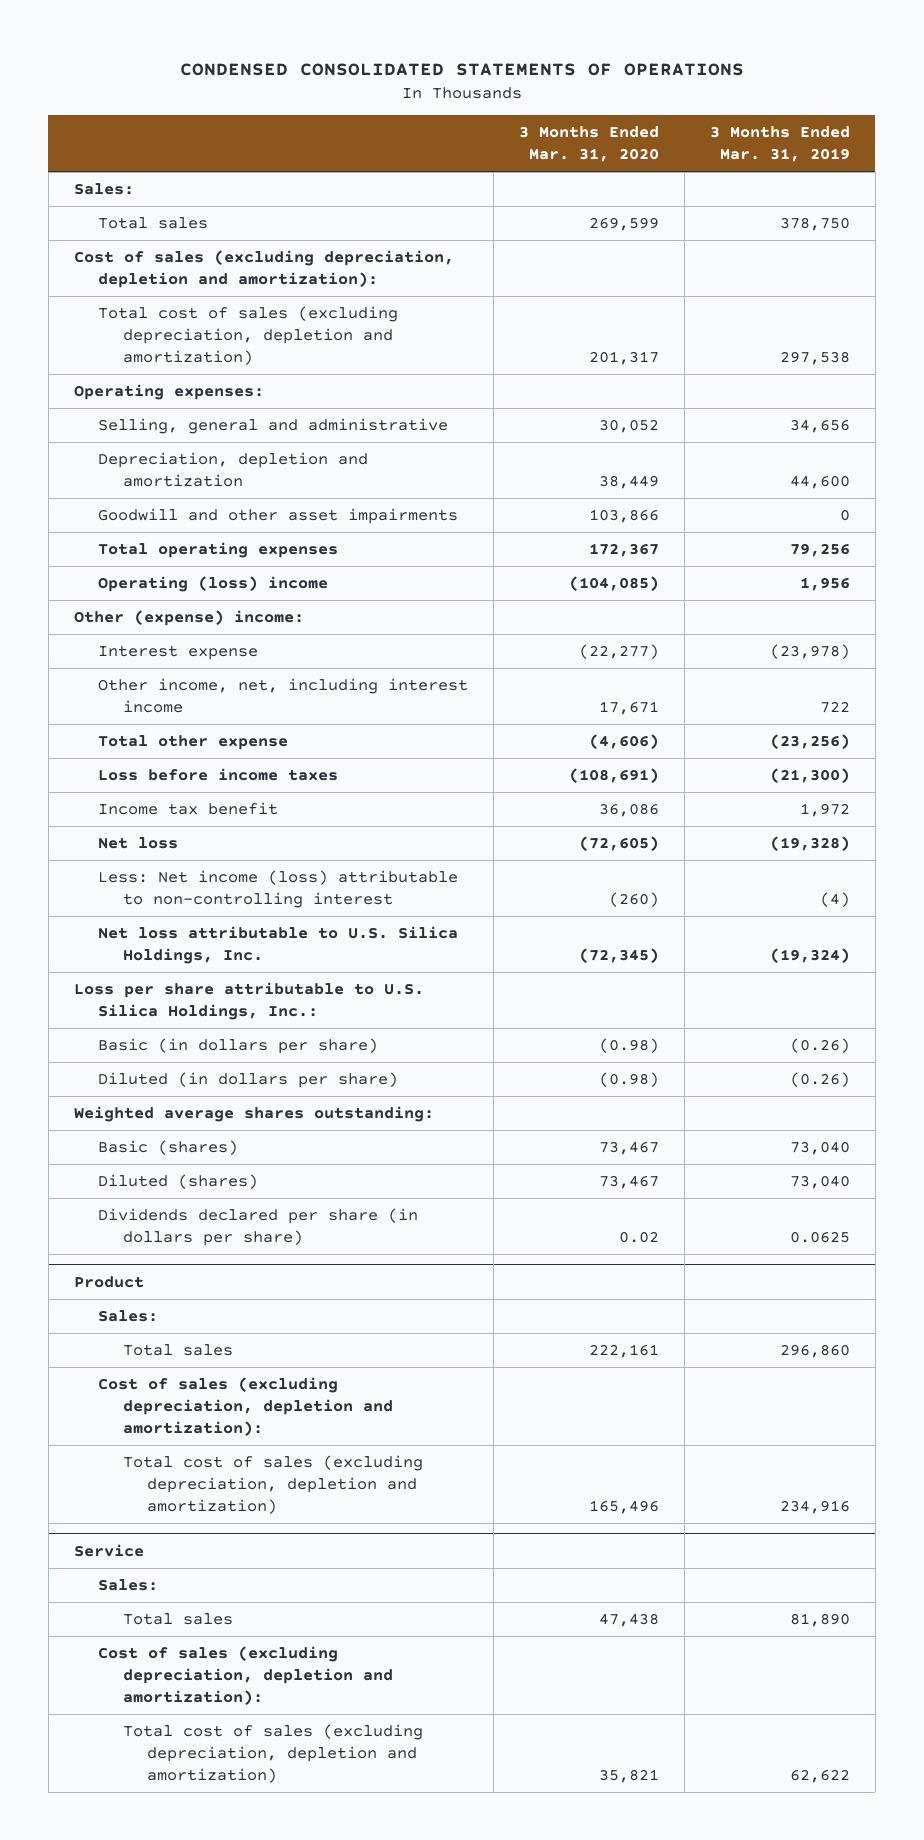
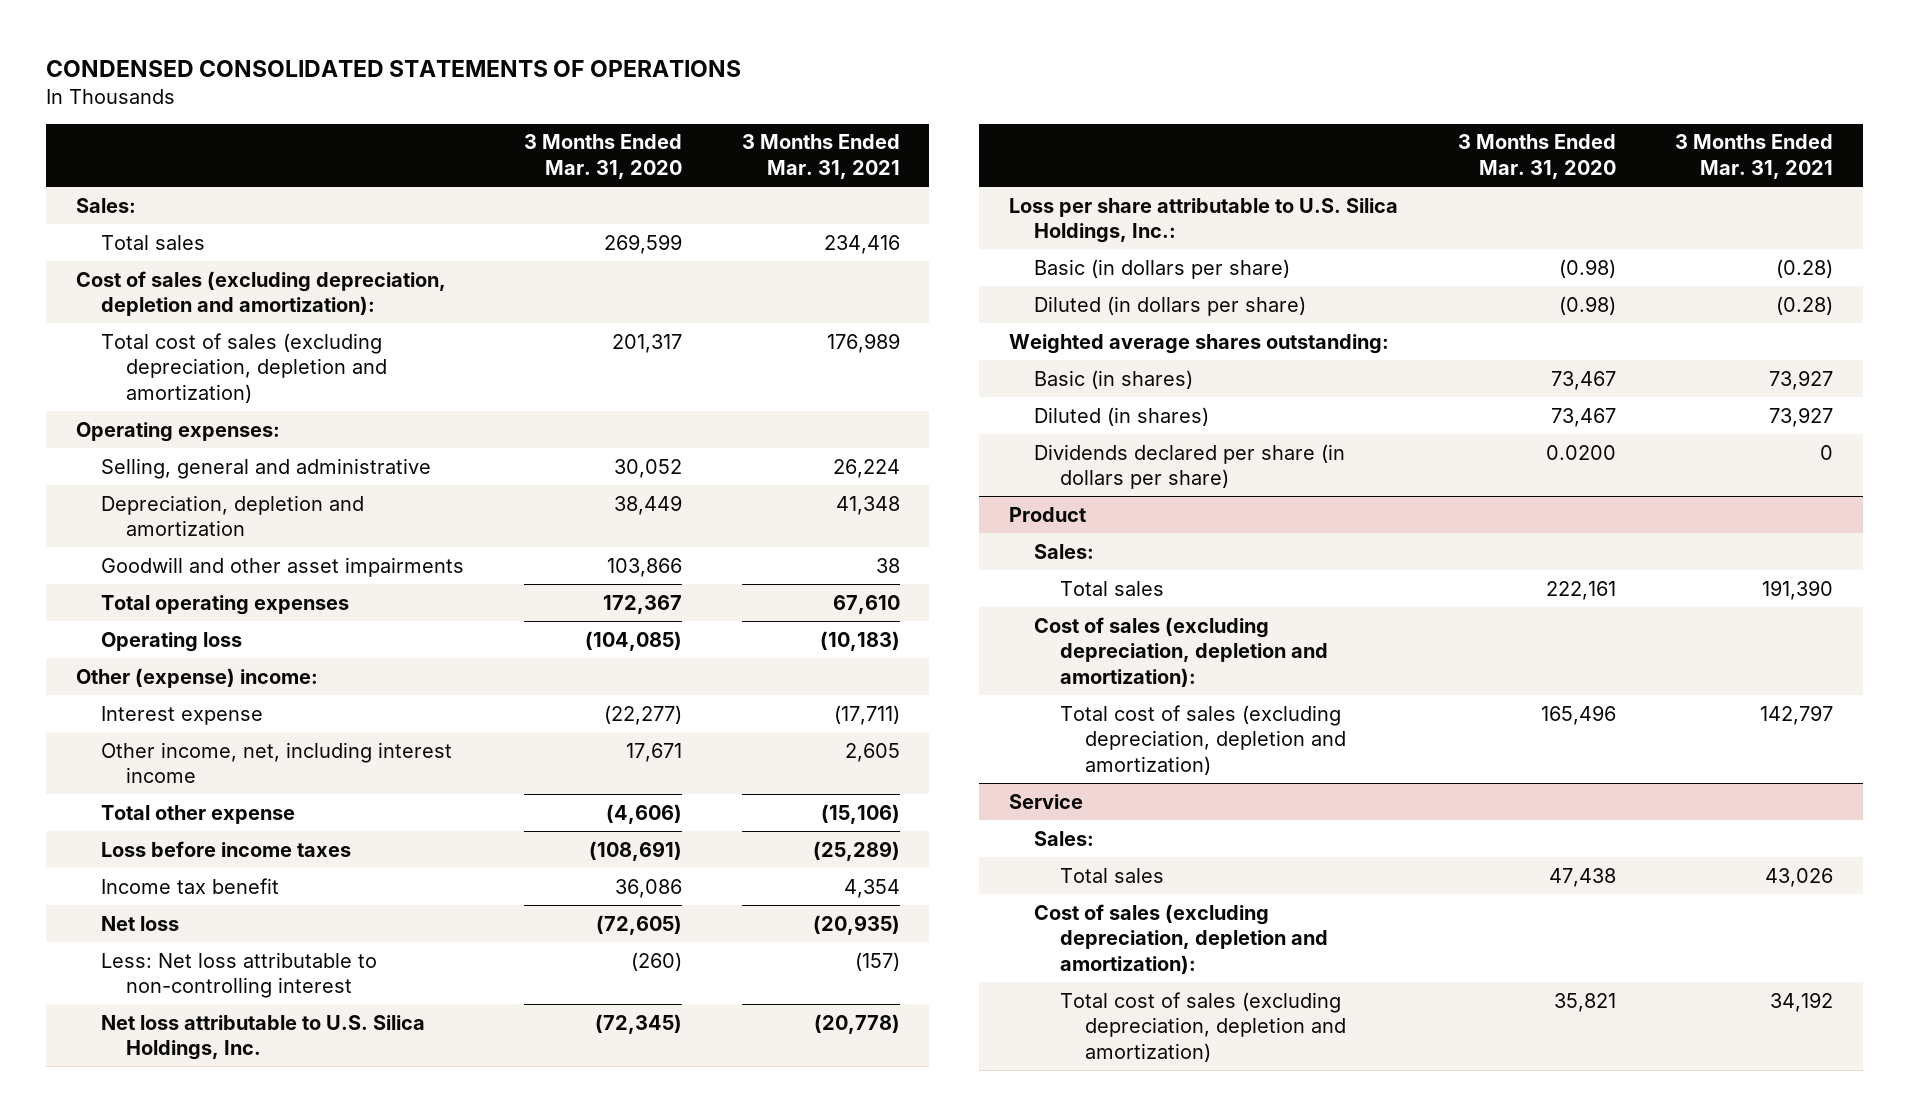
[709,126,850,163] 3 Months Ended Mar. 31, 2019 -> none
none -> [741,134,900,179] 3 Months Ended Mar. 31, 2021
[98,576,329,593] Operating (loss) income -> [100,631,242,652] Operating loss
[98,870,459,908] Less: Net income (loss) attributable to non-controlling interest -> [100,951,377,999] Less: Net loss attributable to non-controlling interest
[98,1140,239,1156] Basic (shares) -> [1034,369,1194,389] Basic (in shares)
[98,1174,259,1190] Diluted (shares) -> [1034,406,1210,426] Diluted (in shares)
[619,1230,660,1243] 0.02 -> [1545,444,1616,460] 0.0200

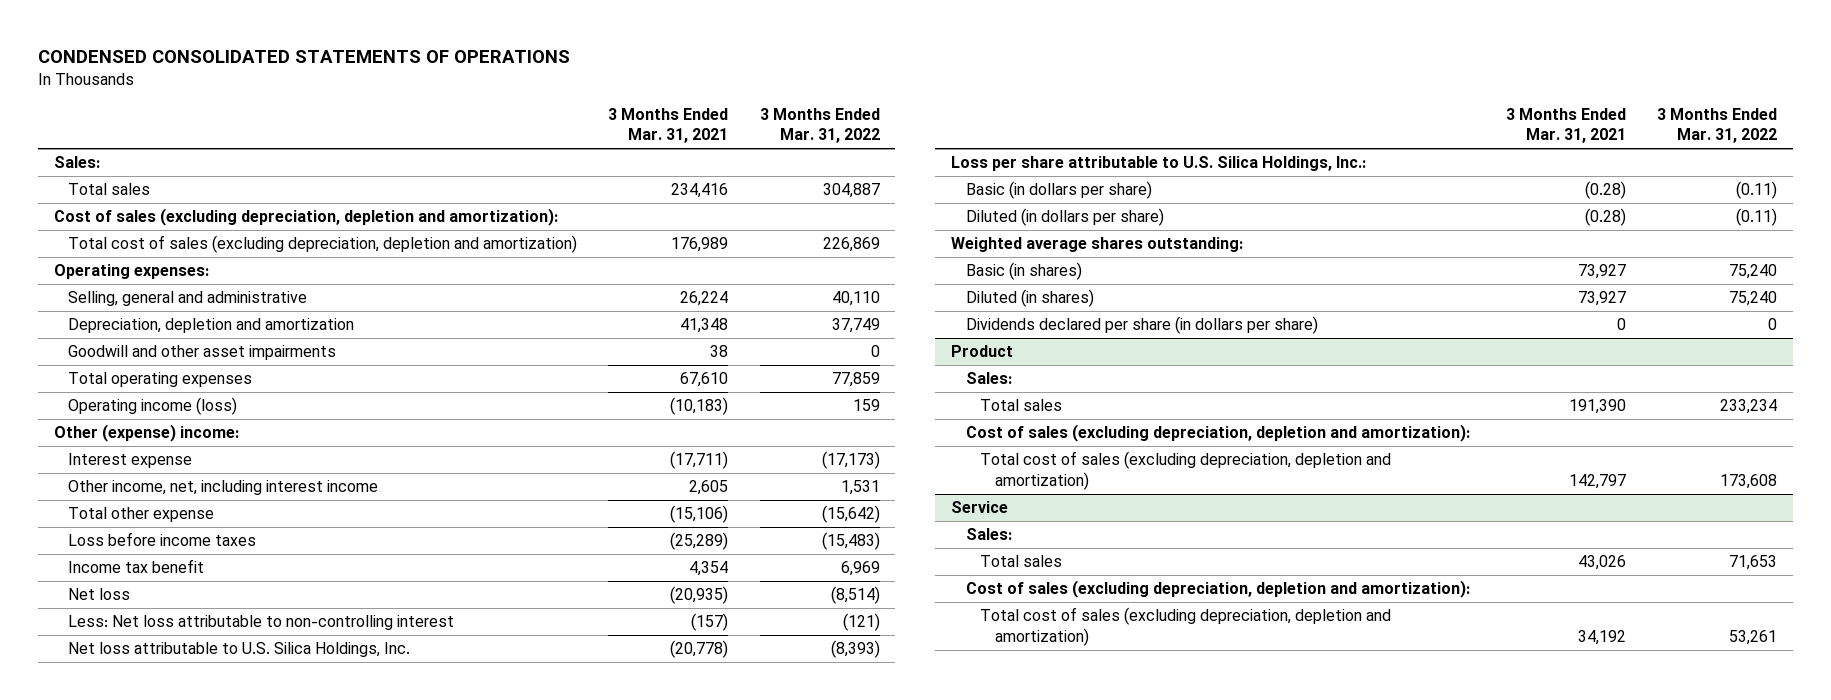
[524,134,683,179] 3 Months Ended Mar. 31, 2020 -> none
none -> [759,108,880,144] 3 Months Ended Mar. 31, 2022
[100,631,242,652] Operating loss -> [68,397,238,416] Operating income (loss)

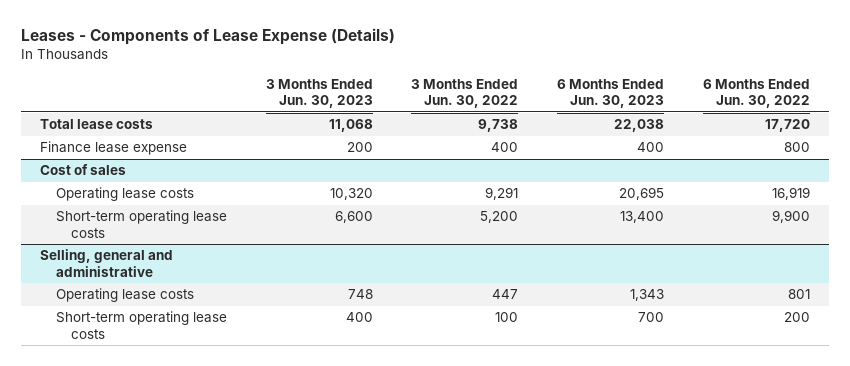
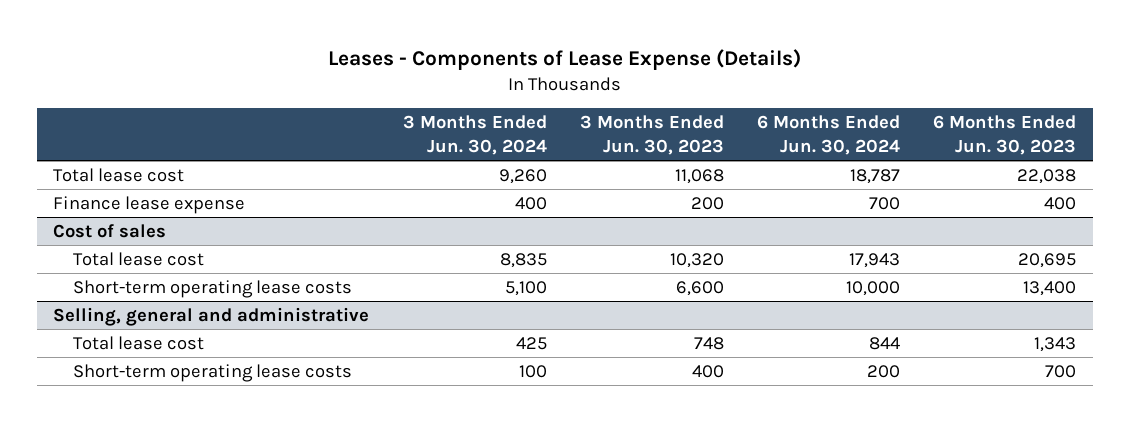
[411,78,519,109] 3 Months Ended Jun. 30, 2022 -> none
[702,78,810,109] 6 Months Ended Jun. 30, 2022 -> none
none -> [402,115,547,155] 3 Months Ended Jun. 30, 2024
none -> [756,115,900,155] 6 Months Ended Jun. 30, 2024
[40,119,154,130] Total lease costs -> [53,167,185,182] Total lease cost
[55,187,194,202] Operating lease costs -> [73,251,205,266] Total lease cost
[55,288,194,303] Operating lease costs -> [73,335,205,350] Total lease cost

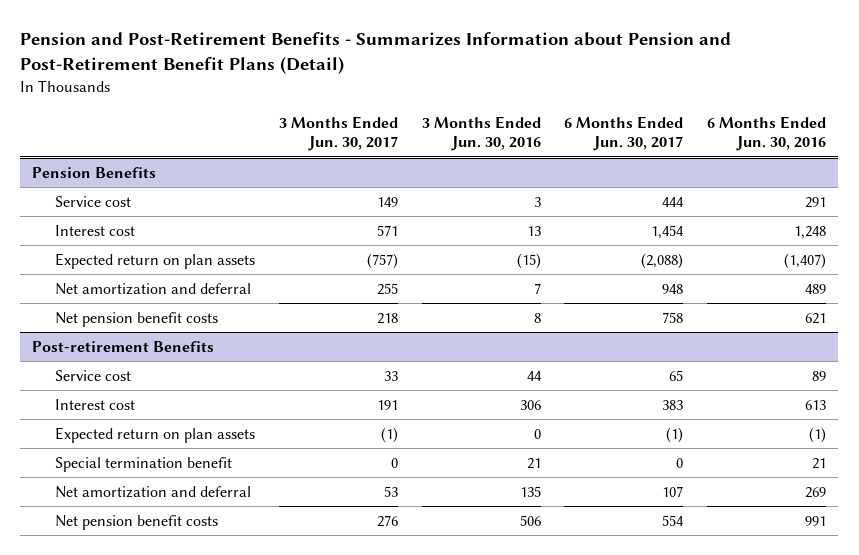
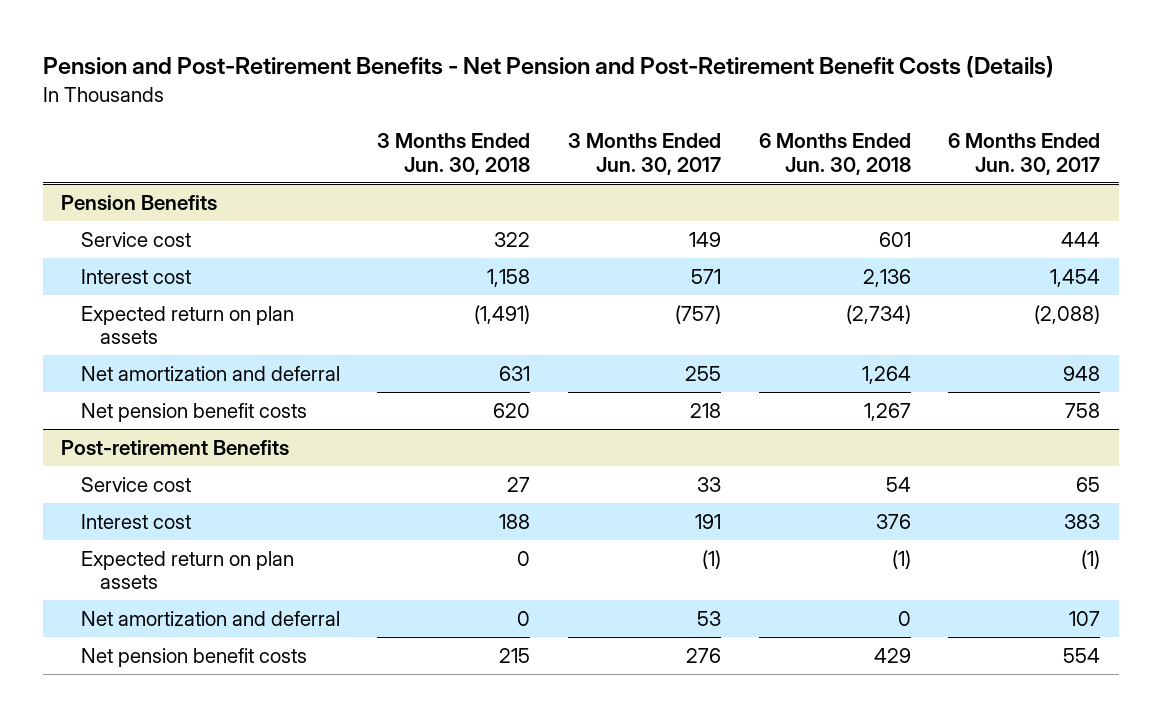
[20,32,732,75] Pension and Post-Retirement Benefits - Summarizes Information about Pension and Post-Retirement Benefit Plans (Detail) -> [42,56,1054,79] Pension and Post-Retirement Benefits - Net Pension and Post-Retirement Benefit Costs (Details)
[421,116,541,152] 3 Months Ended Jun. 30, 2016 -> none
[707,116,827,152] 6 Months Ended Jun. 30, 2016 -> none
none -> [377,133,531,175] 3 Months Ended Jun. 30, 2018
none -> [758,133,911,175] 6 Months Ended Jun. 30, 2018
[54,456,232,472] Special termination benefit -> none

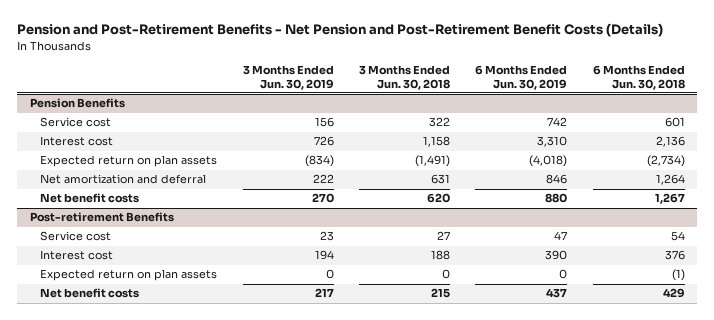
[568,133,722,175] 3 Months Ended Jun. 30, 2017 -> none
[948,133,1101,175] 6 Months Ended Jun. 30, 2017 -> none
none -> [242,65,334,90] 3 Months Ended Jun. 30, 2019
none -> [475,65,568,90] 6 Months Ended Jun. 30, 2019
[80,402,307,422] Net pension benefit costs -> [40,193,140,204] Net benefit costs
[80,610,340,626] Net amortization and deferral -> none
[80,647,307,667] Net pension benefit costs -> [40,288,140,299] Net benefit costs

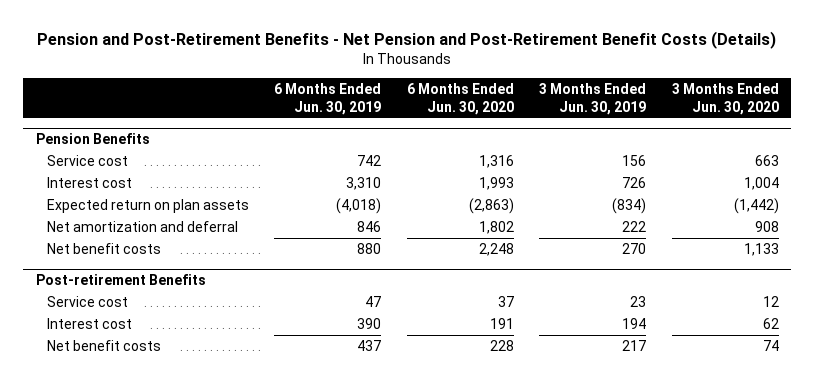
[358,65,450,90] 3 Months Ended Jun. 30, 2018 -> none
[592,65,685,90] 6 Months Ended Jun. 30, 2018 -> none
none -> [406,82,514,115] 6 Months Ended Jun. 30, 2020
none -> [671,82,779,115] 3 Months Ended Jun. 30, 2020
[40,269,218,282] Expected return on plan assets -> none

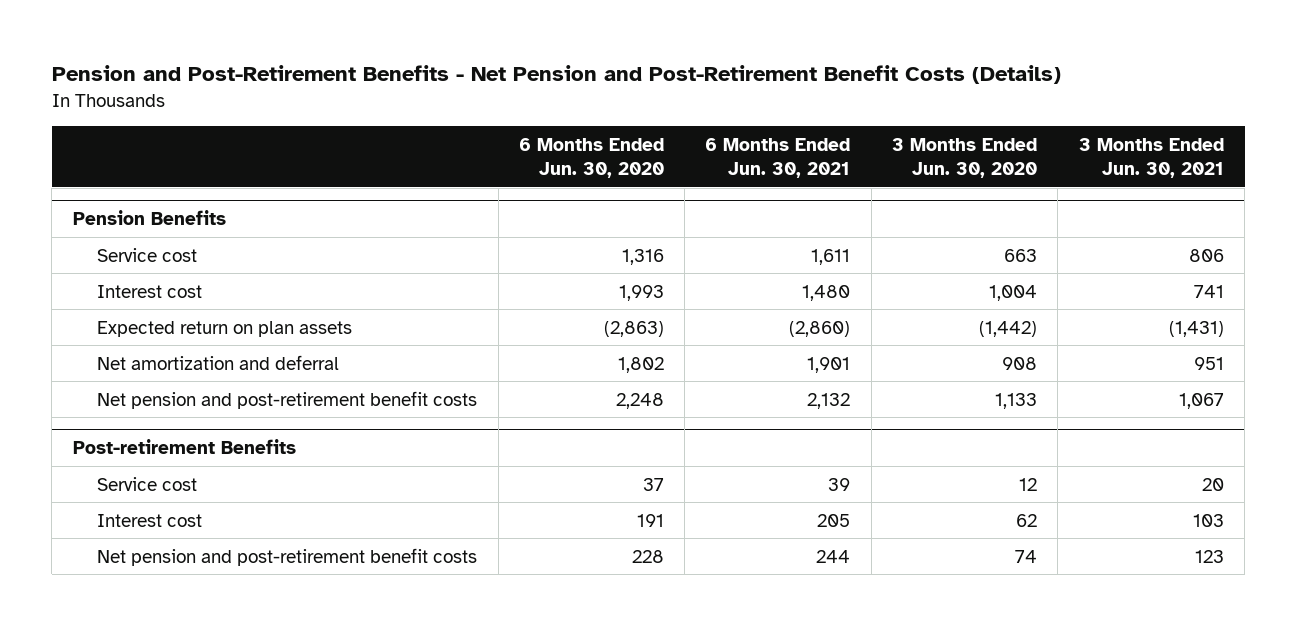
[274,82,382,115] 6 Months Ended Jun. 30, 2019 -> none
[539,82,647,115] 3 Months Ended Jun. 30, 2019 -> none
none -> [705,137,851,178] 6 Months Ended Jun. 30, 2021
none -> [1078,137,1224,178] 3 Months Ended Jun. 30, 2021
[46,242,161,254] Net benefit costs -> [97,390,478,409] Net pension and post-retirement benefit costs
[46,339,161,351] Net benefit costs -> [97,547,478,566] Net pension and post-retirement benefit costs

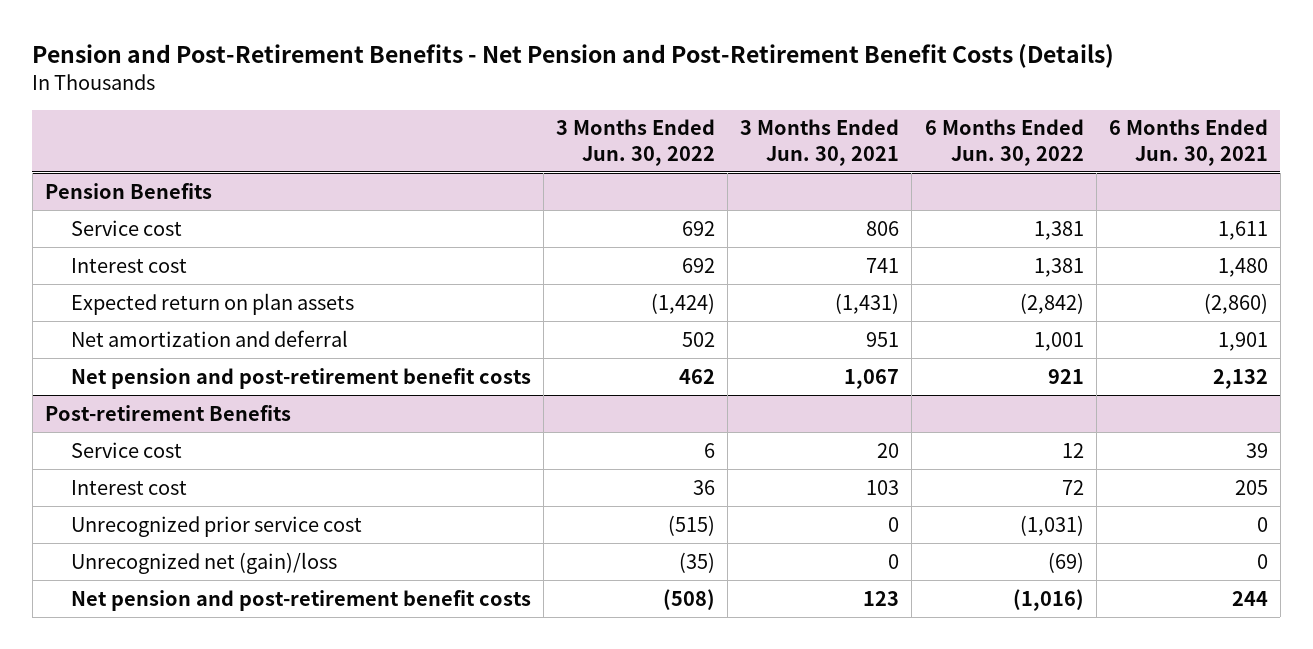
[518,137,664,178] 6 Months Ended Jun. 30, 2020 -> none
[892,137,1038,178] 3 Months Ended Jun. 30, 2020 -> none
none -> [556,119,716,166] 3 Months Ended Jun. 30, 2022
none -> [924,119,1084,166] 6 Months Ended Jun. 30, 2022
none -> [70,515,362,537] Unrecognized prior service cost
none -> [70,551,337,574] Unrecognized net (gain)/loss

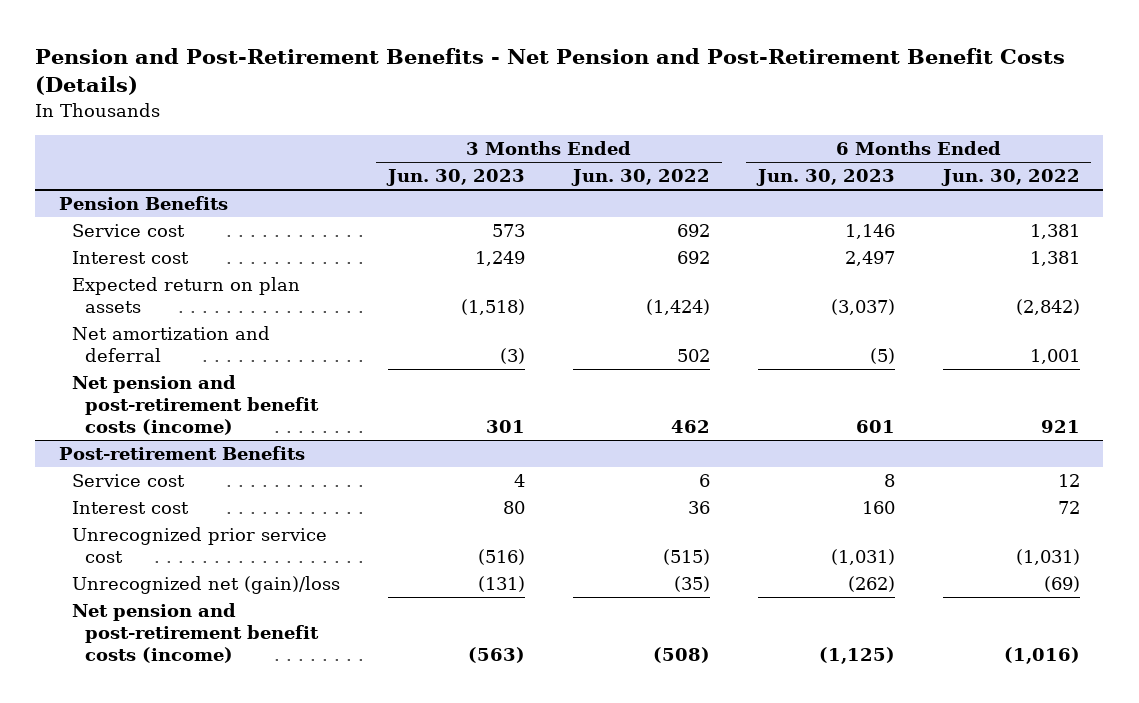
[740,119,900,166] 3 Months Ended Jun. 30, 2021 -> none
[1108,119,1268,166] 6 Months Ended Jun. 30, 2021 -> none
none -> [386,169,526,187] Jun. 30, 2023
none -> [755,169,895,187] Jun. 30, 2023
[70,367,531,389] Net pension and post-retirement benefit costs -> [72,375,320,436] Net pension and post-retirement benefit costs (income)
[70,589,531,611] Net pension and post-retirement benefit costs -> [72,603,320,664] Net pension and post-retirement benefit costs (income)

